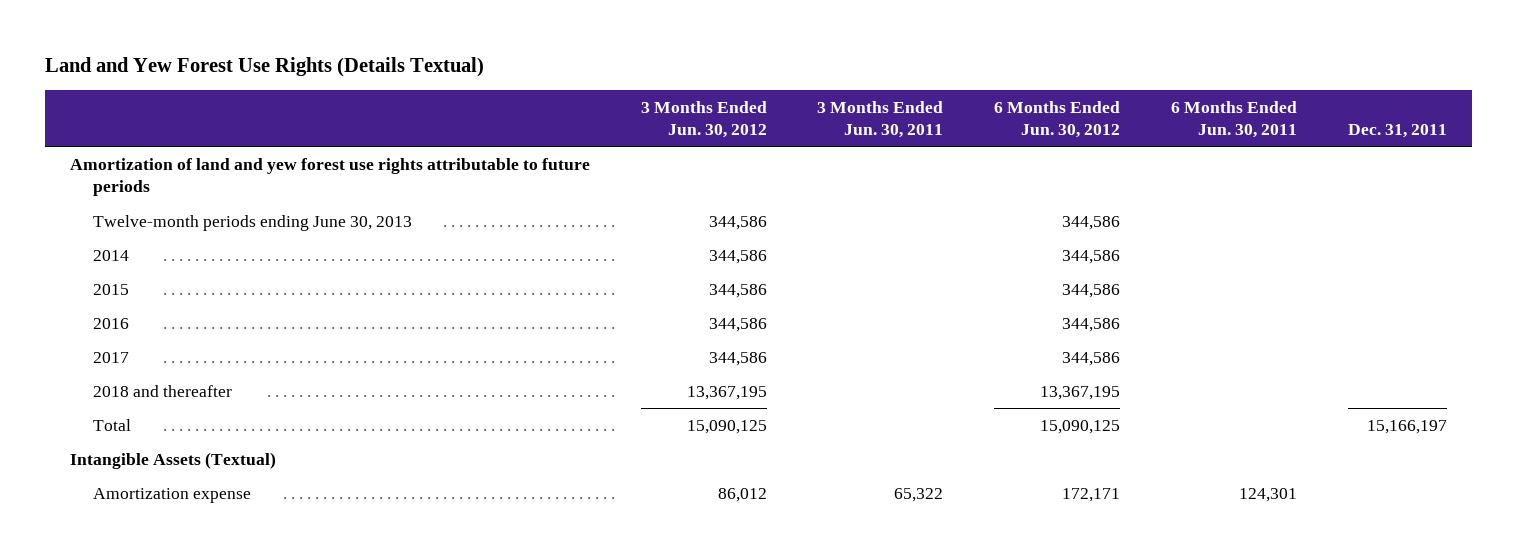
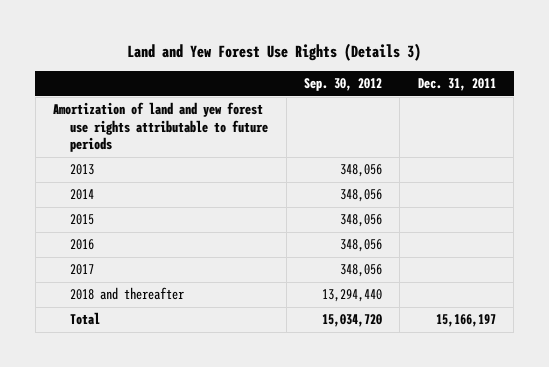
[44,56,484,77] Land and Yew Forest Use Rights (Details Textual) -> [127,43,422,62] Land and Yew Forest Use Rights (Details 3)
[640,100,767,138] 3 Months Ended Jun. 30, 2012 -> none
[817,100,944,138] 3 Months Ended Jun. 30, 2011 -> none
[994,100,1121,138] 6 Months Ended Jun. 30, 2012 -> none
[1170,100,1297,138] 6 Months Ended Jun. 30, 2011 -> none
none -> [303,78,382,92] Sep. 30, 2012
[92,214,412,231] Twelve-month periods ending June 30, 2013 -> [70,164,95,176] 2013
[69,451,276,469] Intangible Assets (Textual) -> none
[92,487,251,503] Amortization expense -> none

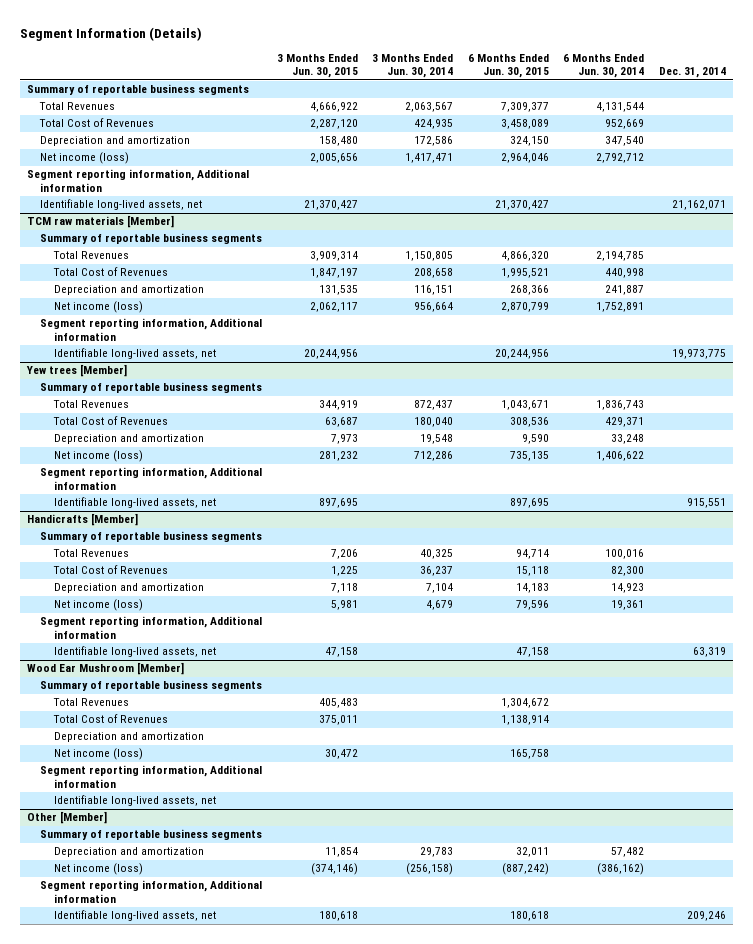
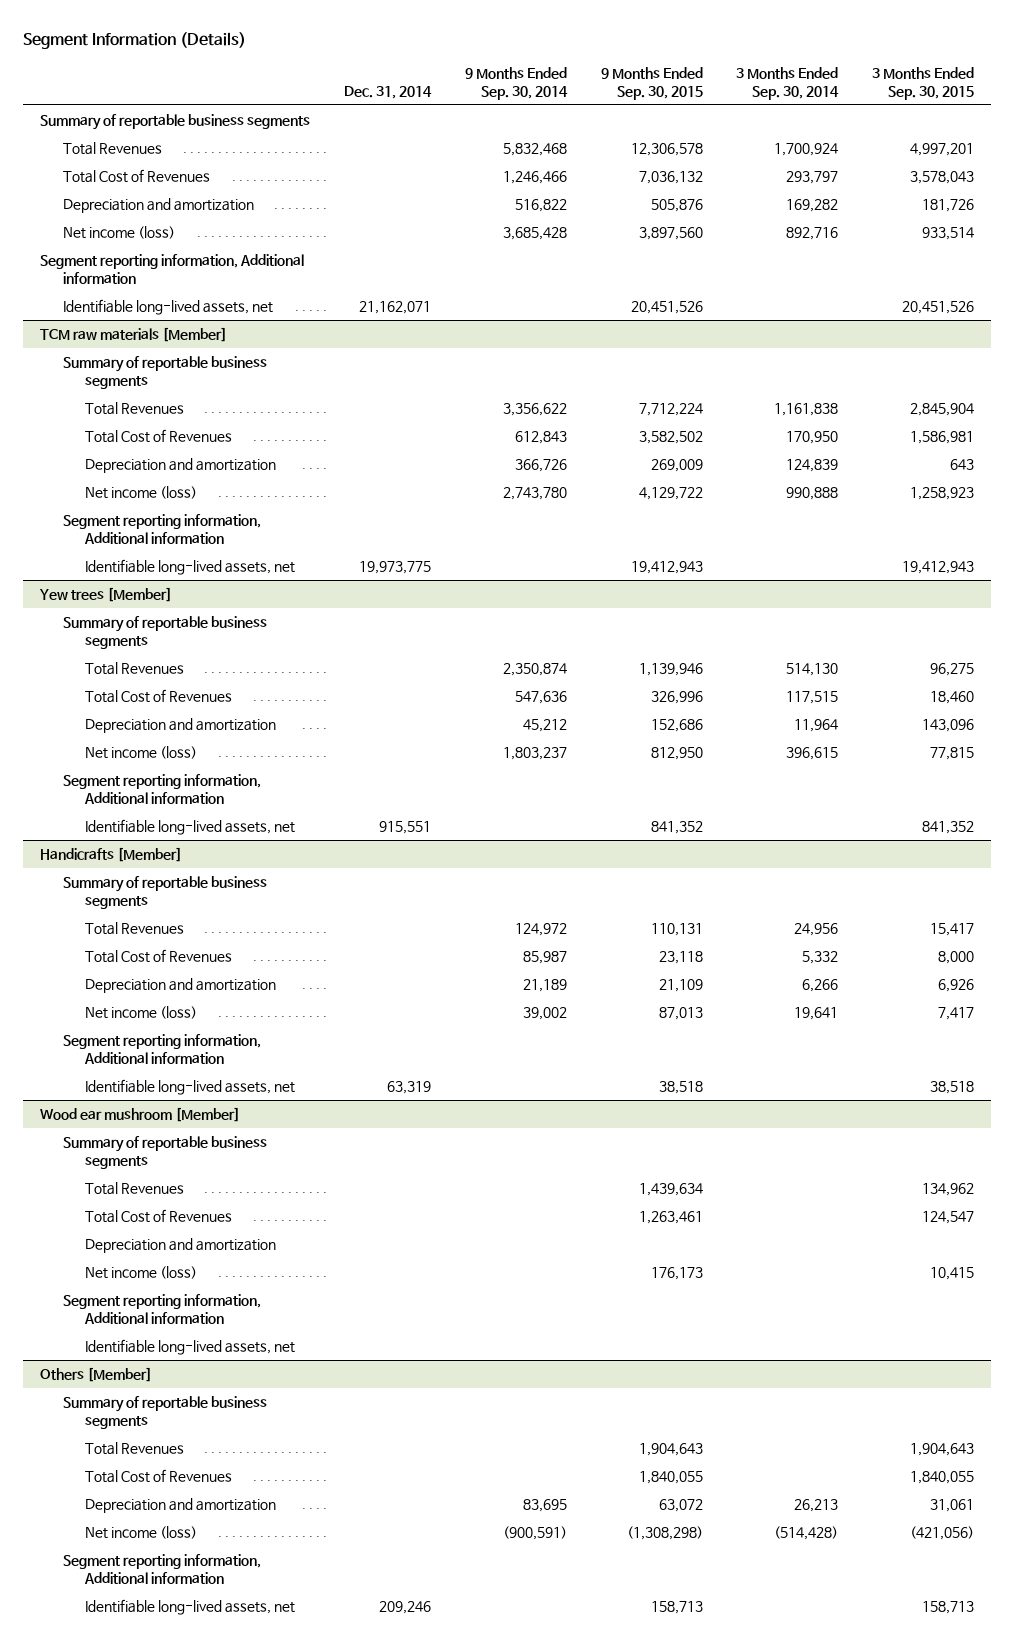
[276,53,358,79] 3 Months Ended Jun. 30, 2015 -> none
[372,53,454,79] 3 Months Ended Jun. 30, 2014 -> none
[467,53,549,79] 6 Months Ended Jun. 30, 2015 -> none
[563,53,645,79] 6 Months Ended Jun. 30, 2014 -> none
none -> [464,67,568,100] 9 Months Ended Sep. 30, 2014
none -> [600,67,703,100] 9 Months Ended Sep. 30, 2015
none -> [736,67,840,100] 3 Months Ended Sep. 30, 2014
none -> [871,67,974,100] 3 Months Ended Sep. 30, 2015
[27,662,185,676] Wood Ear Mushroom [Member] -> [40,1107,241,1123] Wood ear mushroom [Member]
[27,811,108,825] Other [Member] -> [40,1367,153,1383] Others [Member]
none -> [85,1442,185,1456] Total Revenues
none -> [85,1469,233,1484] Total Cost of Revenues

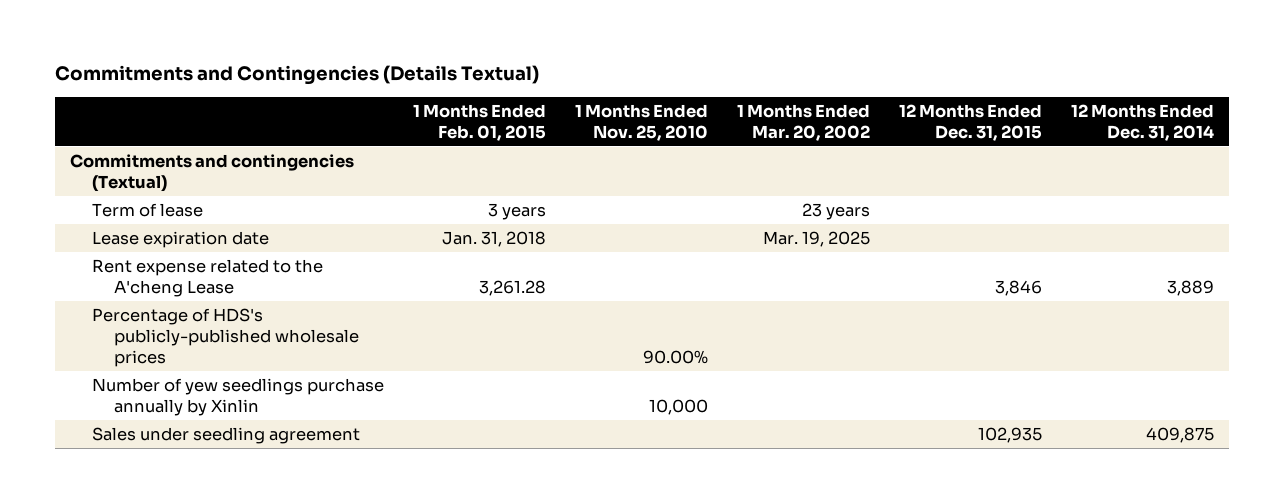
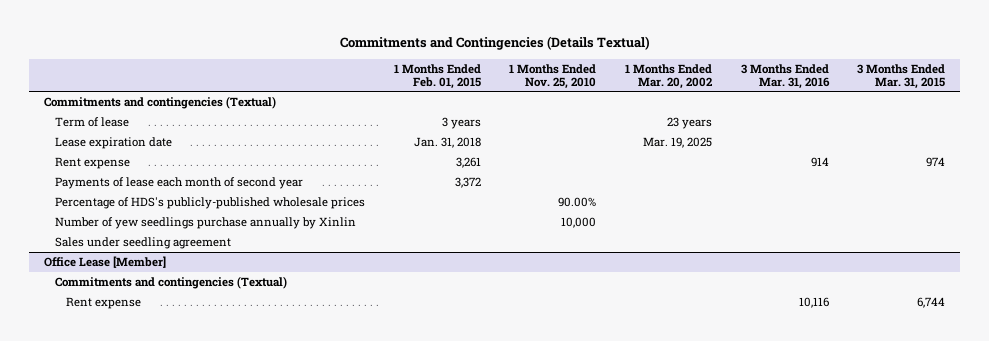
[899,103,1043,141] 12 Months Ended Dec. 31, 2015 -> none
[1071,103,1215,141] 12 Months Ended Dec. 31, 2014 -> none
none -> [740,63,830,89] 3 Months Ended Mar. 31, 2016
none -> [857,63,946,89] 3 Months Ended Mar. 31, 2015
[91,258,323,298] Rent expense related to the A'cheng Lease -> [54,156,130,169] Rent expense
[478,280,546,297] 3,261.28 -> [455,156,481,168] 3,261
none -> [54,176,303,189] Payments of lease each month of second year
none -> [43,255,166,268] Office Lease [Member]
none -> [54,275,287,289] Commitments and contingencies (Textual)
none -> [66,296,142,309] Rent expense

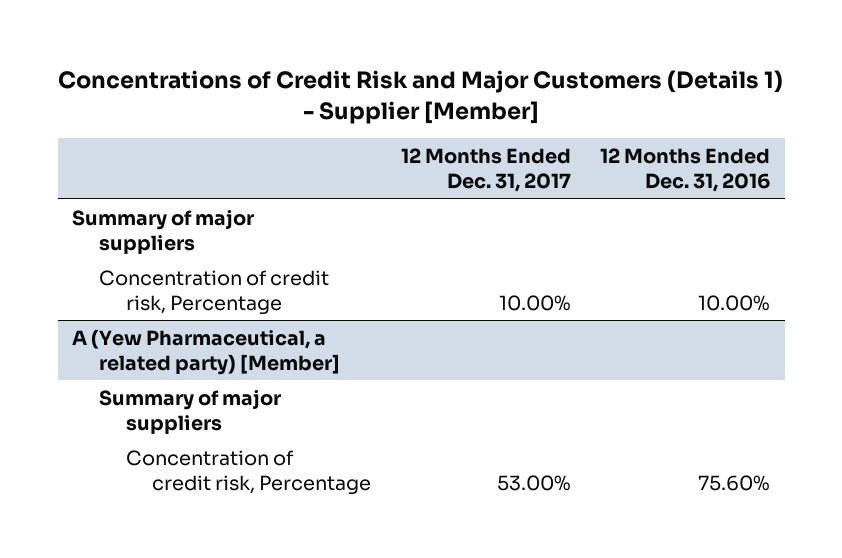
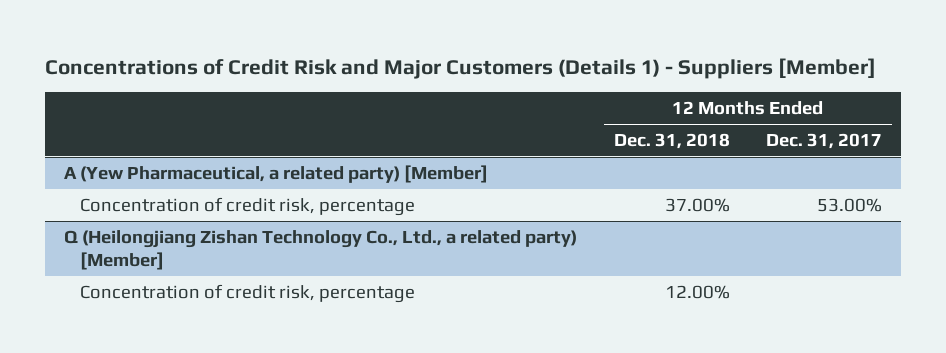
[58,70,784,124] Concentrations of Credit Risk and Major Customers (Details 1) - Supplier [Member] -> [45,57,877,79] Concentrations of Credit Risk and Major Customers (Details 1) - Suppliers [Member]
[599,148,770,193] 12 Months Ended Dec. 31, 2016 -> none
none -> [613,132,730,149] Dec. 31, 2018
[72,208,255,255] Summary of major suppliers -> none
[98,269,329,316] Concentration of credit risk, Percentage -> none
[98,388,281,435] Summary of major suppliers -> none
[125,449,372,496] Concentration of credit risk, Percentage -> [79,196,415,216] Concentration of credit risk, percentage
none -> [63,229,577,271] Q (Heilongjiang Zishan Technology Co., Ltd., a related party) [Member]
none -> [79,283,415,303] Concentration of credit risk, percentage

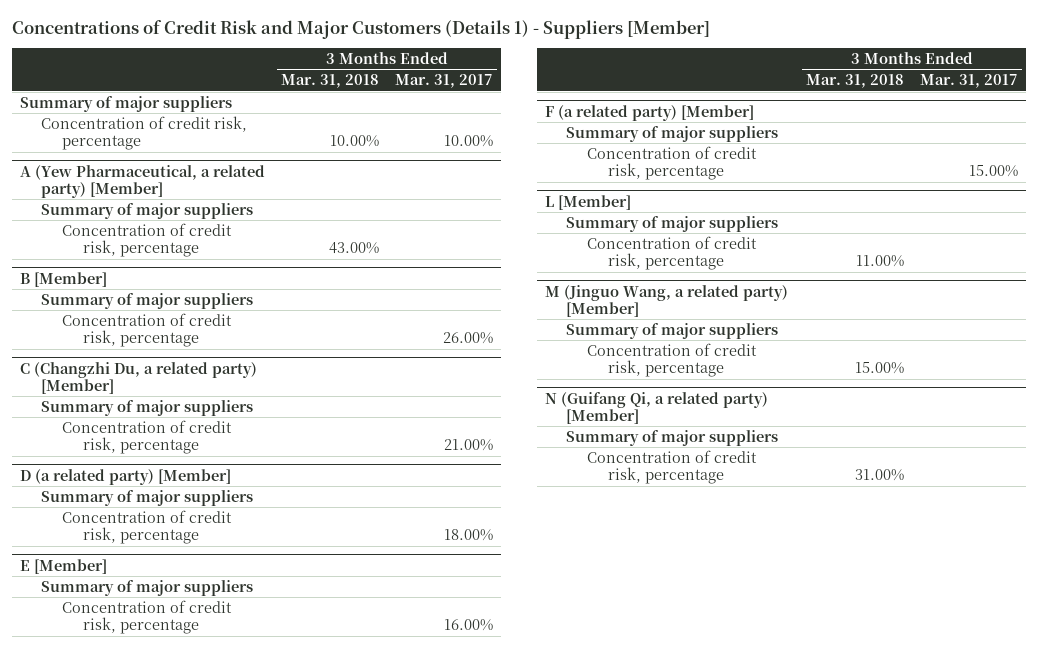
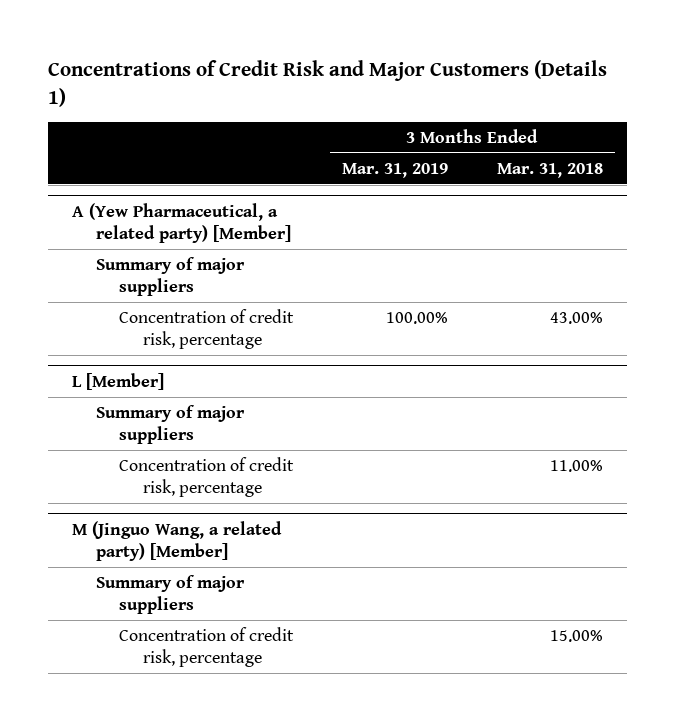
[11,19,710,39] Concentrations of Credit Risk and Major Customers (Details 1) - Suppliers [Member] -> [47,59,607,107] Concentrations of Credit Risk and Major Customers (Details 1)
[394,74,493,89] Mar. 31, 2017 -> none
none -> [342,163,449,179] Mar. 31, 2019
[19,95,232,112] Summary of major suppliers -> none
[40,115,247,151] Concentration of credit risk, percentage -> none
[19,271,107,287] B [Member] -> none
[40,292,253,309] Summary of major suppliers -> none
[61,312,232,348] Concentration of credit risk, percentage -> none
[19,361,257,395] C (Changzhi Du, a related party) [Member] -> none
[40,399,253,416] Summary of major suppliers -> none
[61,419,232,455] Concentration of credit risk, percentage -> none
[19,468,231,485] D (a related party) [Member] -> none
[40,489,253,506] Summary of major suppliers -> none
[61,509,232,545] Concentration of credit risk, percentage -> none
[19,558,107,574] E [Member] -> none
[40,579,253,596] Summary of major suppliers -> none
[61,599,232,635] Concentration of credit risk, percentage -> none
[544,104,754,121] F (a related party) [Member] -> none
[565,125,778,142] Summary of major suppliers -> none
[586,145,757,181] Concentration of credit risk, percentage -> none
[544,391,768,425] N (Guifang Qi, a related party) [Member] -> none
[565,429,778,446] Summary of major suppliers -> none
[586,449,757,485] Concentration of credit risk, percentage -> none

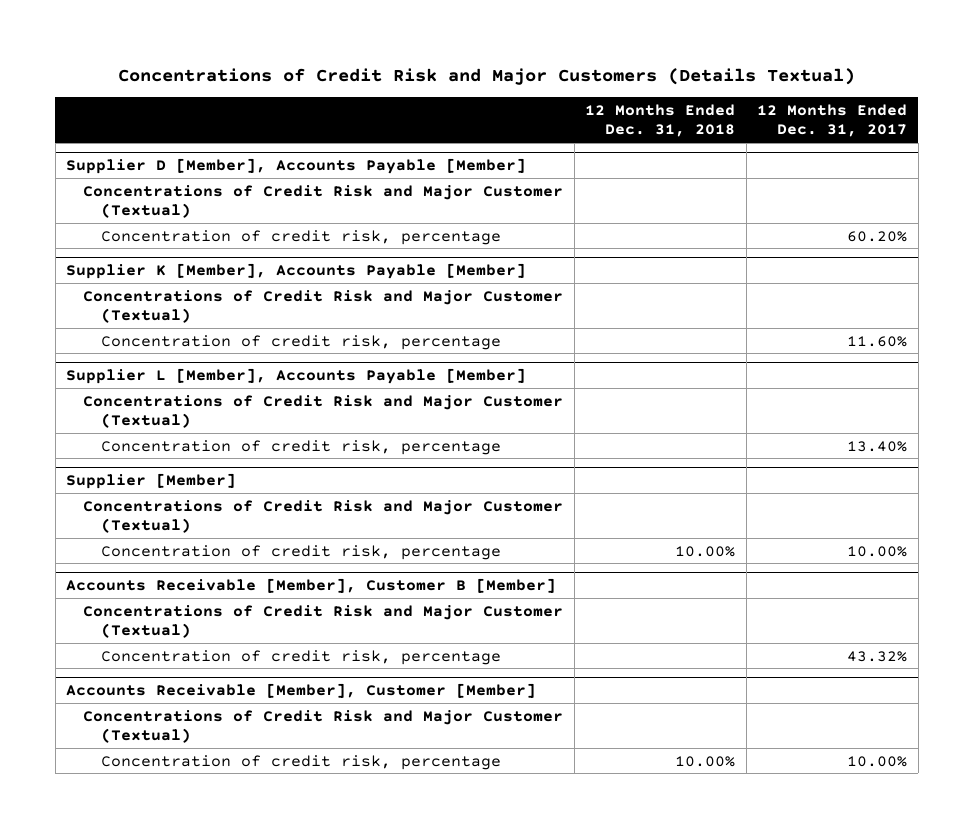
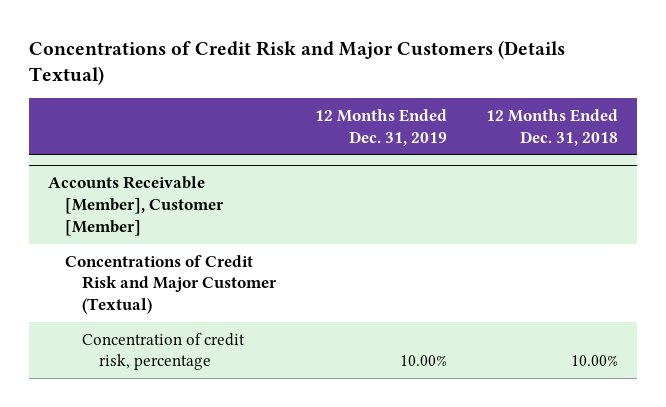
[757,103,908,138] 12 Months Ended Dec. 31, 2017 -> none
none -> [314,108,447,146] 12 Months Ended Dec. 31, 2019
[66,158,527,175] Supplier D [Member], Accounts Payable [Member] -> none
[83,184,564,219] Concentrations of Credit Risk and Major Customer (Textual) -> none
[100,229,501,245] Concentration of credit risk, percentage -> none
[66,263,527,280] Supplier K [Member], Accounts Payable [Member] -> none
[83,289,564,324] Concentrations of Credit Risk and Major Customer (Textual) -> none
[100,334,501,350] Concentration of credit risk, percentage -> none
[66,368,527,385] Supplier L [Member], Accounts Payable [Member] -> none
[83,394,564,429] Concentrations of Credit Risk and Major Customer (Textual) -> none
[100,439,501,455] Concentration of credit risk, percentage -> none
[66,473,237,490] Supplier [Member] -> none
[83,499,564,534] Concentrations of Credit Risk and Major Customer (Textual) -> none
[100,544,501,560] Concentration of credit risk, percentage -> none
[66,578,557,594] Accounts Receivable [Member], Customer B [Member] -> none
[83,604,564,639] Concentrations of Credit Risk and Major Customer (Textual) -> none
[100,649,501,665] Concentration of credit risk, percentage -> none

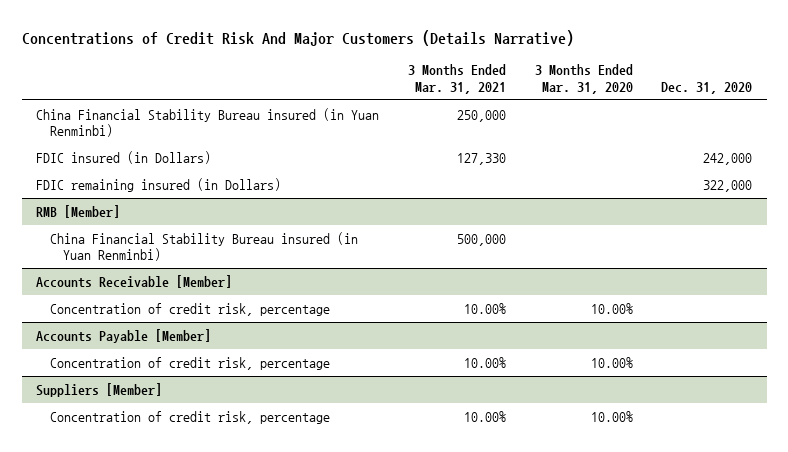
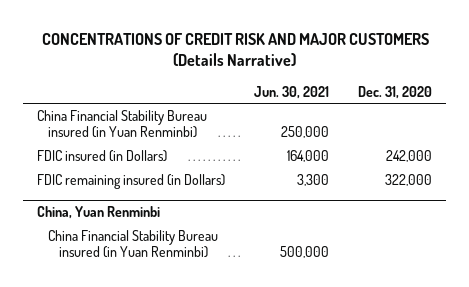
[21,29,574,46] Concentrations of Credit Risk And Major Customers (Details Narrative) -> [41,32,429,66] CONCENTRATIONS OF CREDIT RISK AND MAJOR CUSTOMERS (Details Narrative)
[407,64,506,94] 3 Months Ended Mar. 31, 2021 -> none
[534,64,633,94] 3 Months Ended Mar. 31, 2020 -> none
none -> [254,85,330,99] Jun. 30, 2021
[36,204,121,218] RMB [Member] -> [37,206,161,220] China, Yuan Renminbi
[36,274,233,288] Accounts Receivable [Member] -> none
[49,302,330,316] Concentration of credit risk, percentage -> none
[36,328,212,343] Accounts Payable [Member] -> none
[49,356,330,370] Concentration of credit risk, percentage -> none
[36,382,163,397] Suppliers [Member] -> none
[49,410,330,424] Concentration of credit risk, percentage -> none

